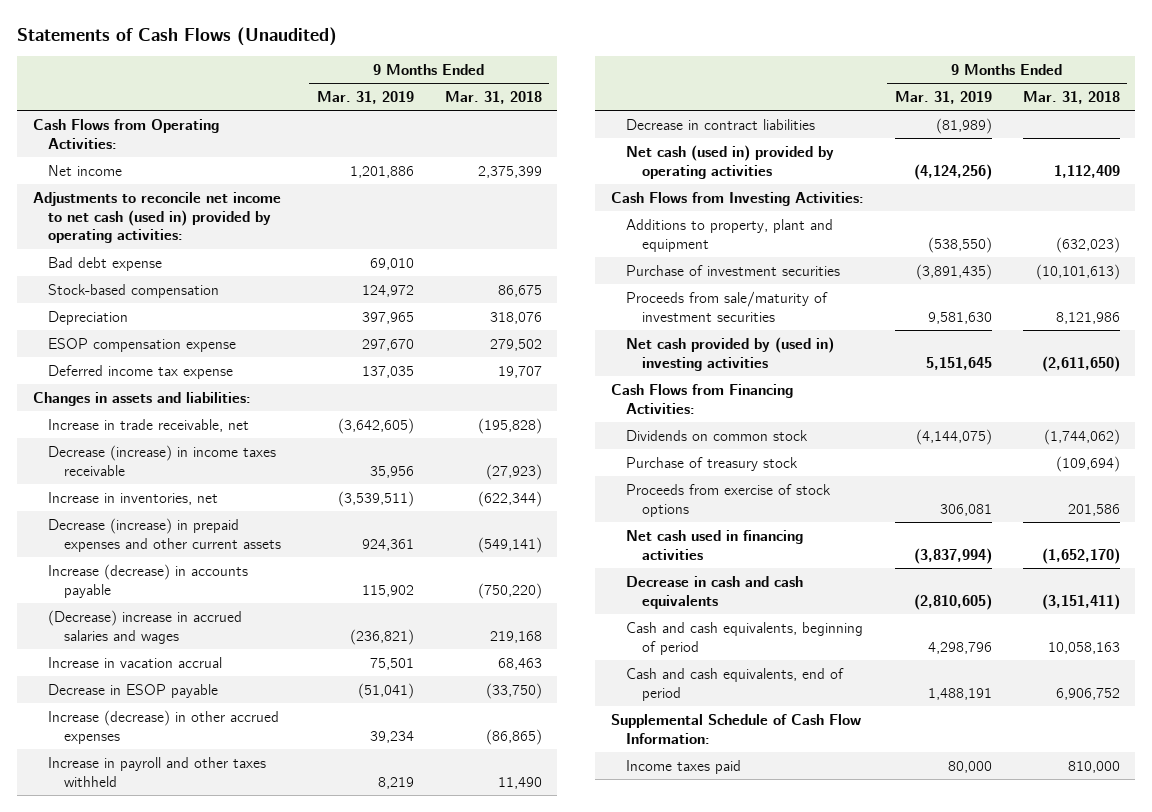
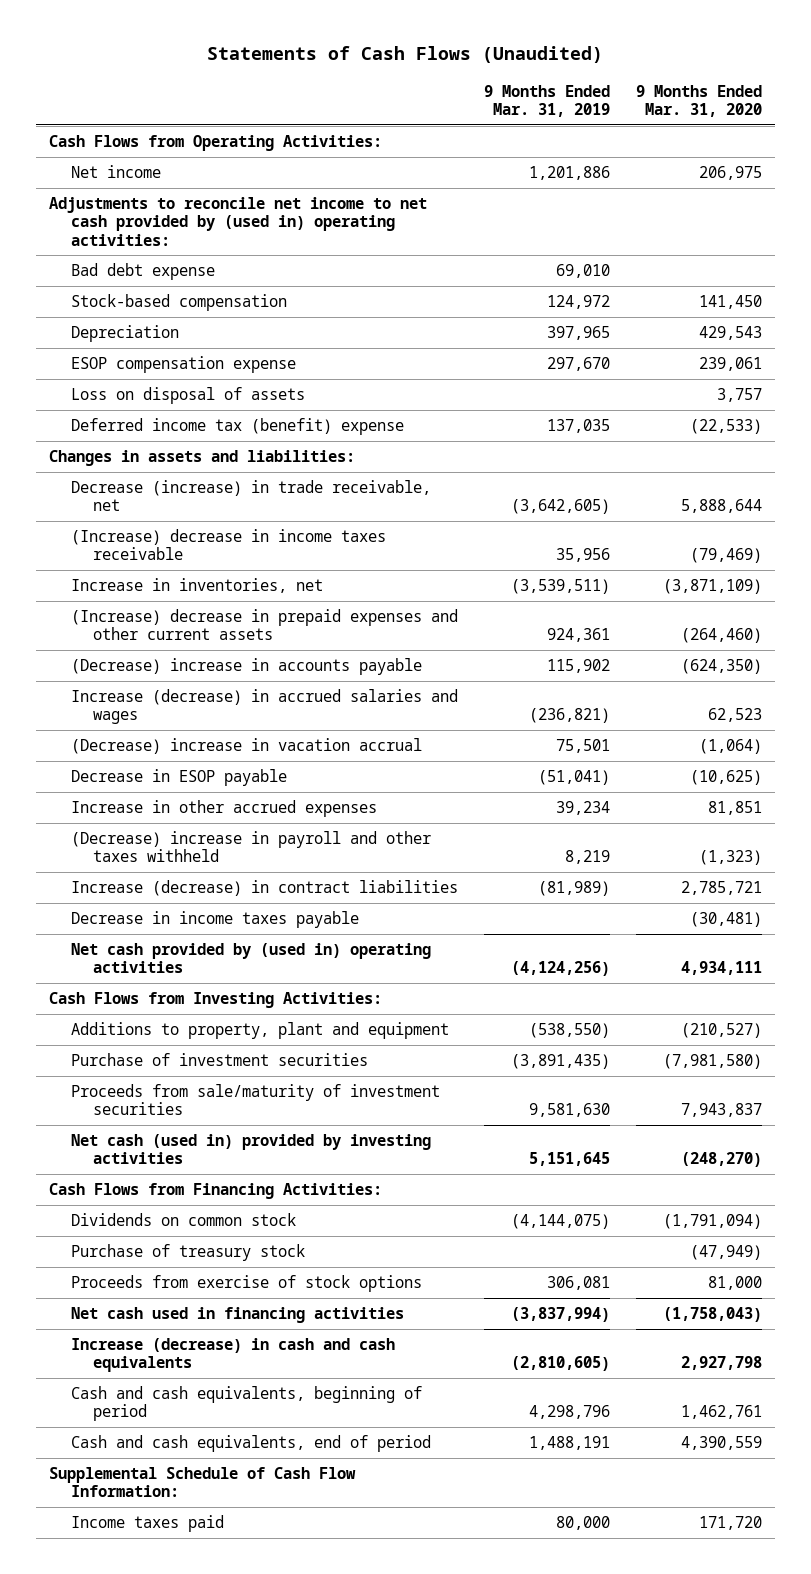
[444,91,542,105] Mar. 31, 2018 -> none
none -> [635,84,762,118] 9 Months Ended Mar. 31, 2020
[32,191,281,244] Adjustments to reconcile net income to net cash (used in) provided by operating activities: -> [48,196,427,246] Adjustments to reconcile net income to net cash provided by (used in) operating activities:
none -> [70,386,305,404] Loss on disposal of assets
[48,364,234,379] Deferred income tax expense -> [70,417,404,435] Deferred income tax (benefit) expense
[48,418,250,432] Increase in trade receivable, net -> [70,479,431,512] Decrease (increase) in trade receivable, net
[48,444,277,476] Decrease (increase) in income taxes receivable -> [70,528,386,561] (Increase) decrease in income taxes receivable
[48,517,281,552] Decrease (increase) in prepaid expenses and other current assets -> [70,608,458,641] (Increase) decrease in prepaid expenses and other current assets
[48,563,249,598] Increase (decrease) in accounts payable -> [70,657,422,675] (Decrease) increase in accounts payable
[48,609,243,644] (Decrease) increase in accrued salaries and wages -> [70,688,458,725] Increase (decrease) in accrued salaries and wages
[48,656,223,668] Increase in vacation accrual -> [70,737,422,754] (Decrease) increase in vacation accrual
[48,709,280,744] Increase (decrease) in other accrued expenses -> [70,799,377,817] Increase in other accrued expenses
[48,756,267,787] Increase in payroll and other taxes withheld -> [70,830,431,863] (Decrease) increase in payroll and other taxes withheld
[626,118,816,130] Decrease in contract liabilities -> [70,879,458,896] Increase (decrease) in contract liabilities
none -> [70,910,359,928] Decrease in income taxes payable
[626,144,835,179] Net cash (used in) provided by operating activities -> [70,942,431,974] Net cash provided by (used in) operating activities
[626,336,835,371] Net cash provided by (used in) investing activities -> [70,1133,431,1165] Net cash (used in) provided by investing activities
[626,575,804,609] Decrease in cash and cash equivalents -> [70,1337,395,1373] Increase (decrease) in cash and cash equivalents

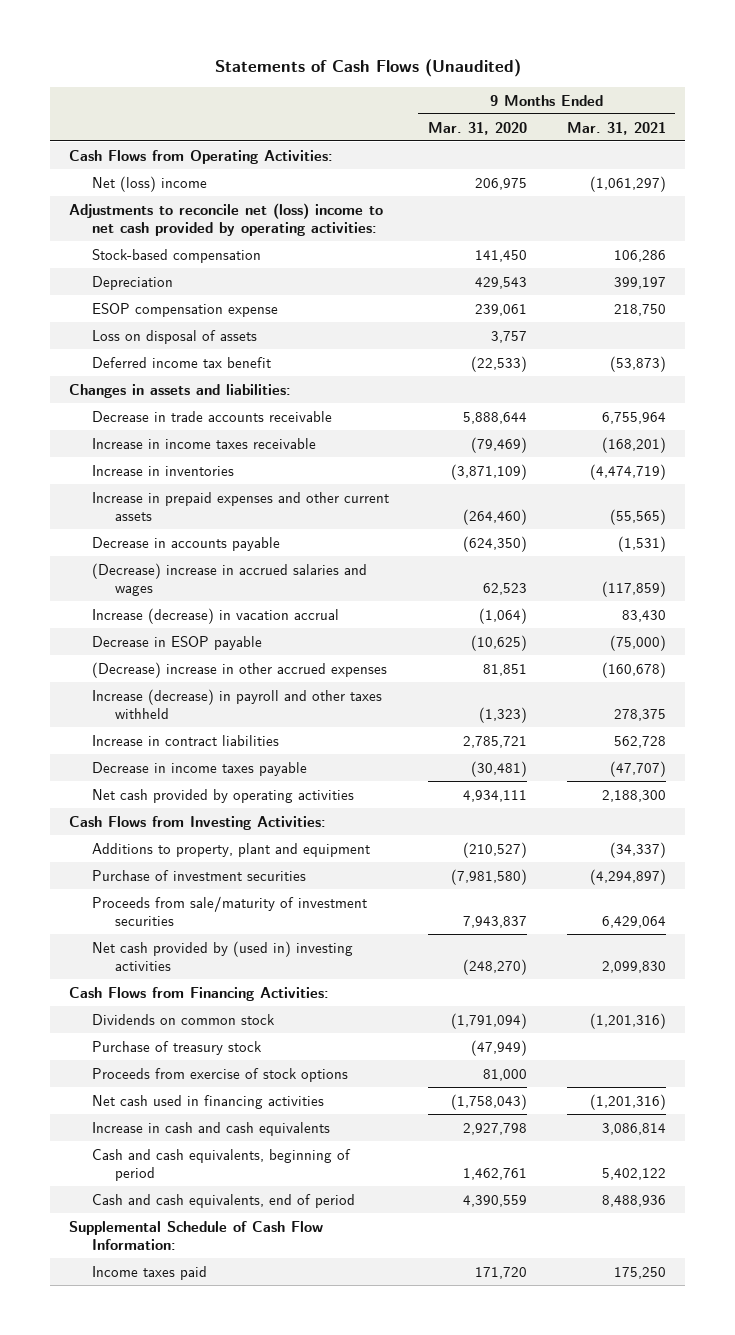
[483,84,610,118] 9 Months Ended Mar. 31, 2019 -> none
none -> [566,121,666,135] Mar. 31, 2021
[70,262,215,280] Bad debt expense -> none
[70,164,161,178] Net income -> [92,175,208,192] Net (loss) income
[48,196,427,246] Adjustments to reconcile net income to net cash provided by (used in) operating activities: -> [69,202,384,236] Adjustments to reconcile net (loss) income to net cash provided by operating activities:
[70,417,404,435] Deferred income tax (benefit) expense -> [92,356,272,368] Deferred income tax benefit
[70,479,431,512] Decrease (increase) in trade receivable, net -> [92,410,333,422] Decrease in trade accounts receivable
[70,528,386,561] (Increase) decrease in income taxes receivable -> [92,437,317,449] Increase in income taxes receivable
[70,577,323,593] Increase in inventories, net -> [92,464,235,476] Increase in inventories
[70,608,458,641] (Increase) decrease in prepaid expenses and other current assets -> [92,491,390,521] Increase in prepaid expenses and other current assets
[70,657,422,675] (Decrease) increase in accounts payable -> [92,536,281,551] Decrease in accounts payable
[70,688,458,725] Increase (decrease) in accrued salaries and wages -> [92,562,368,596] (Decrease) increase in accrued salaries and wages
[70,737,422,754] (Decrease) increase in vacation accrual -> [92,607,340,624] Increase (decrease) in vacation accrual
[70,799,377,817] Increase in other accrued expenses -> [92,661,388,678] (Decrease) increase in other accrued expenses
[70,830,431,863] (Decrease) increase in payroll and other taxes withheld -> [92,688,383,719] Increase (decrease) in payroll and other taxes withheld
[70,879,458,896] Increase (decrease) in contract liabilities -> [92,734,280,746] Increase in contract liabilities
[70,942,431,974] Net cash provided by (used in) operating activities -> [92,788,355,803] Net cash provided by operating activities
[70,1133,431,1165] Net cash (used in) provided by investing activities -> [92,940,354,971] Net cash provided by (used in) investing activities
[70,1337,395,1373] Increase (decrease) in cash and cash equivalents -> [92,1121,331,1136] Increase in cash and cash equivalents

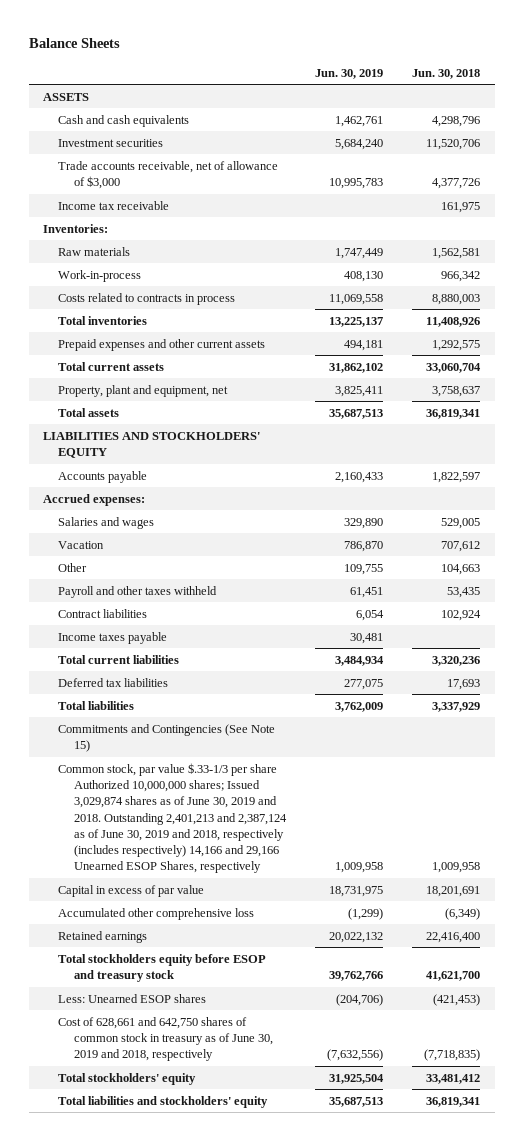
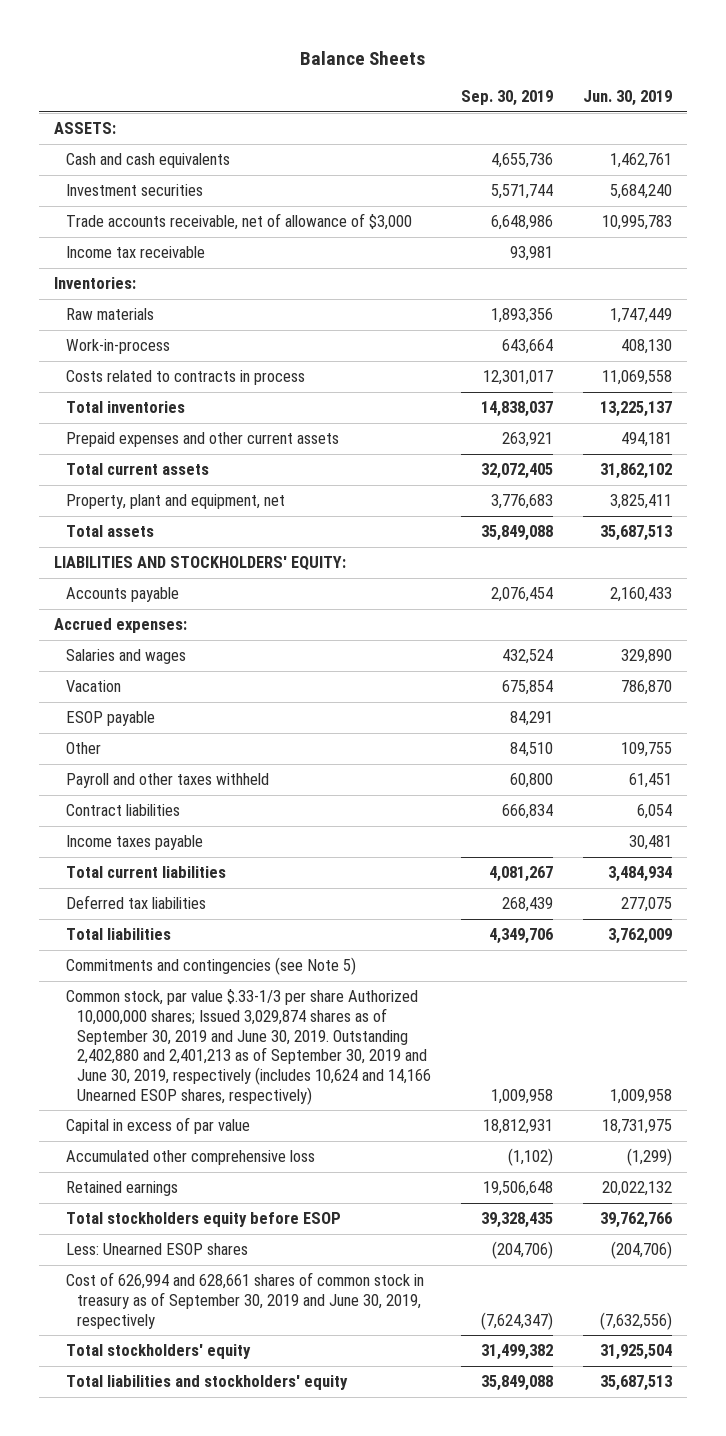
[412,68,481,79] Jun. 30, 2018 -> none
none -> [461,90,554,107] Sep. 30, 2019
[43,92,90,101] ASSETS -> [54,122,117,135] ASSETS:
[43,431,261,459] LIABILITIES AND STOCKHOLDERS' EQUITY -> [54,556,347,571] LIABILITIES AND STOCKHOLDERS' EQUITY:
none -> [65,711,155,727] ESOP payable
[58,723,276,753] Commitments and Contingencies (See Note 15) -> [65,957,356,976] Commitments and contingencies (see Note 5)
[58,762,287,874] Common stock, par value $.33-1/3 per share Authorized 10,000,000 shares; Issued 3,029,874 shares as of June 30, 2019 and 2018. Outstanding 2,401,213 and 2,387,124 as of June 30, 2019 and 2018, respectively (includes respectively) 14,166 and 29,166 Unearned ESOP Shares, respectively -> [65,989,432,1105] Common stock, par value $.33-1/3 per share Authorized 10,000,000 shares; Issued 3,029,874 shares as of September 30, 2019 and June 30, 2019. Outstanding 2,402,880 and 2,401,213 as of September 30, 2019 and June 30, 2019, respectively (includes 10,624 and 14,166 Unearned ESOP shares, respectively)
[58,953,267,983] Total stockholders equity before ESOP and treasury stock -> [65,1212,341,1228] Total stockholders equity before ESOP
[58,1016,273,1062] Cost of 628,661 and 642,750 shares of common stock in treasury as of June 30, 2019 and 2018, respectively -> [65,1272,424,1329] Cost of 626,994 and 628,661 shares of common stock in treasury as of September 30, 2019 and June 30, 2019, respectively

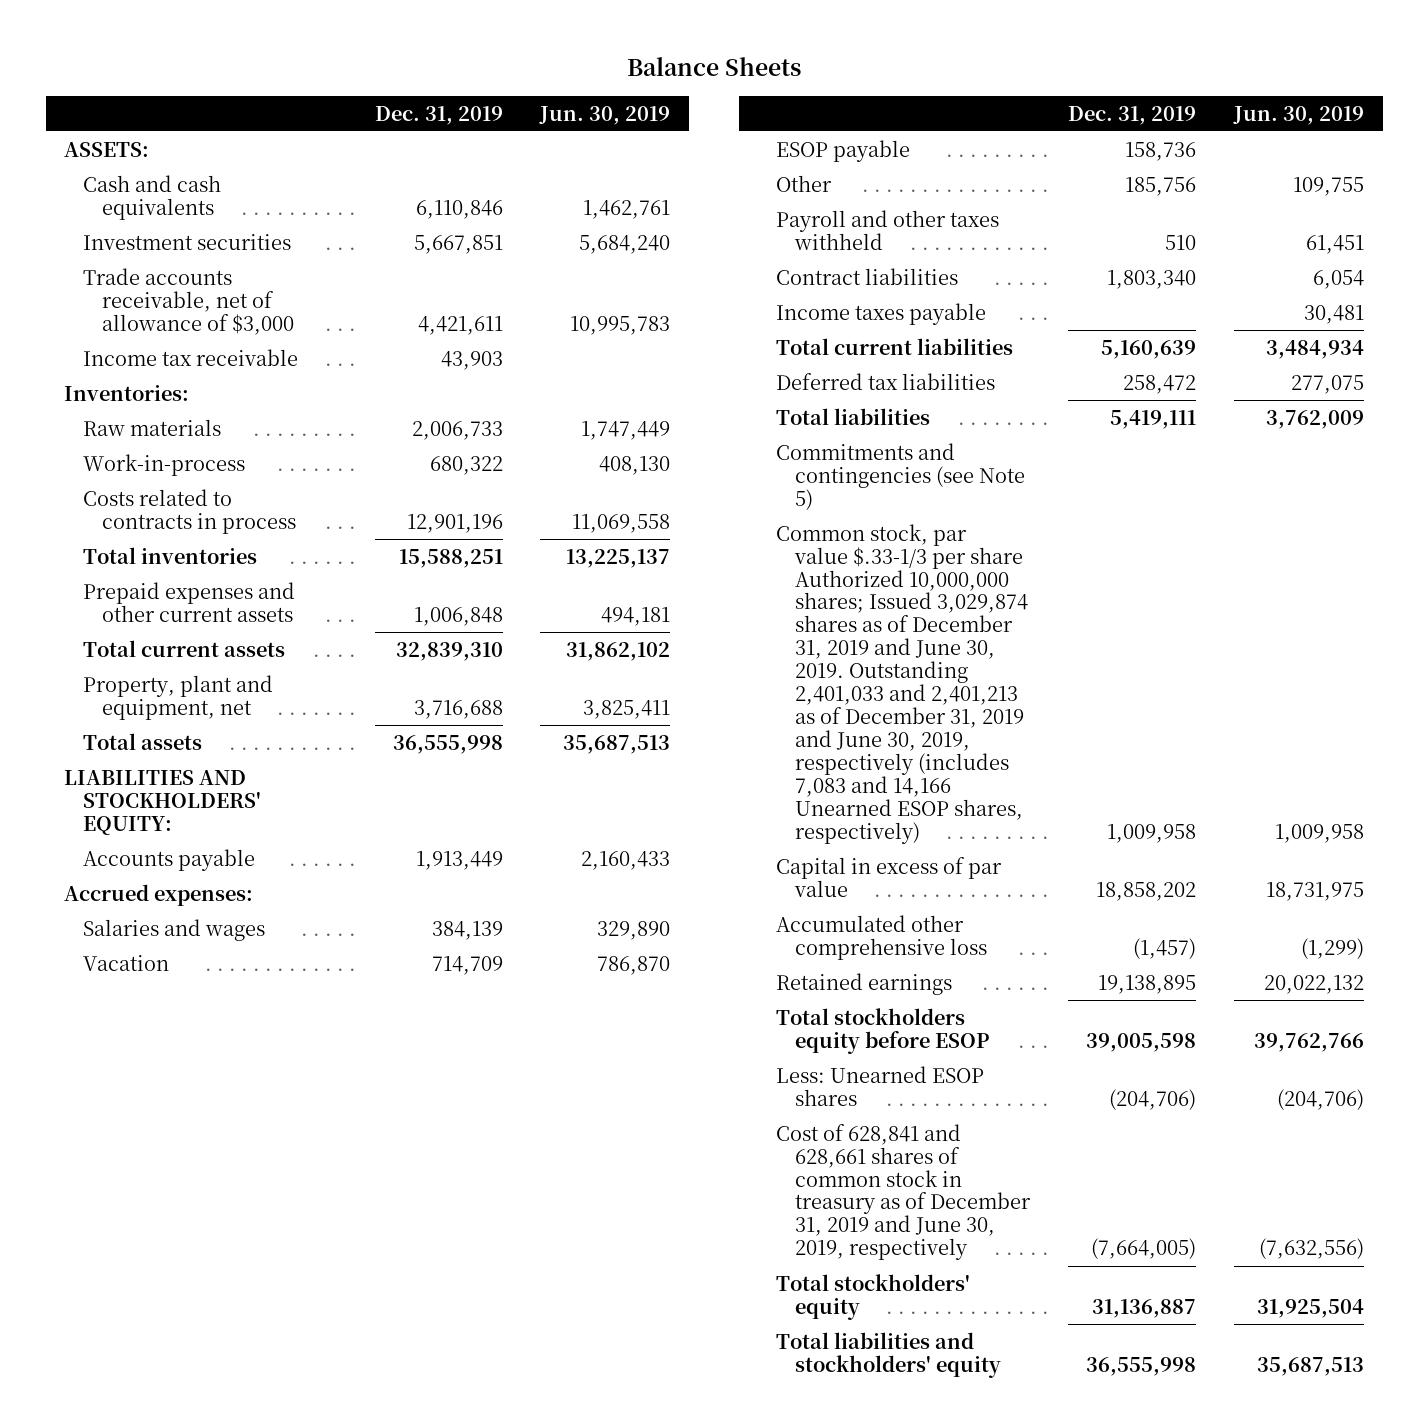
[461,90,554,107] Sep. 30, 2019 -> none
none -> [374,105,503,125] Dec. 31, 2019
[65,989,432,1105] Common stock, par value $.33-1/3 per share Authorized 10,000,000 shares; Issued 3,029,874 shares as of September 30, 2019 and June 30, 2019. Outstanding 2,402,880 and 2,401,213 as of September 30, 2019 and June 30, 2019, respectively (includes 10,624 and 14,166 Unearned ESOP shares, respectively) -> [776,523,1029,844] Common stock, par value $.33-1/3 per share Authorized 10,000,000 shares; Issued 3,029,874 shares as of December 31, 2019 and June 30, 2019. Outstanding 2,401,033 and 2,401,213 as of December 31, 2019 and June 30, 2019, respectively (includes 7,083 and 14,166 Unearned ESOP shares, respectively)
[65,1272,424,1329] Cost of 626,994 and 628,661 shares of common stock in treasury as of September 30, 2019 and June 30, 2019, respectively -> [776,1123,1032,1261] Cost of 628,841 and 628,661 shares of common stock in treasury as of December 31, 2019 and June 30, 2019, respectively

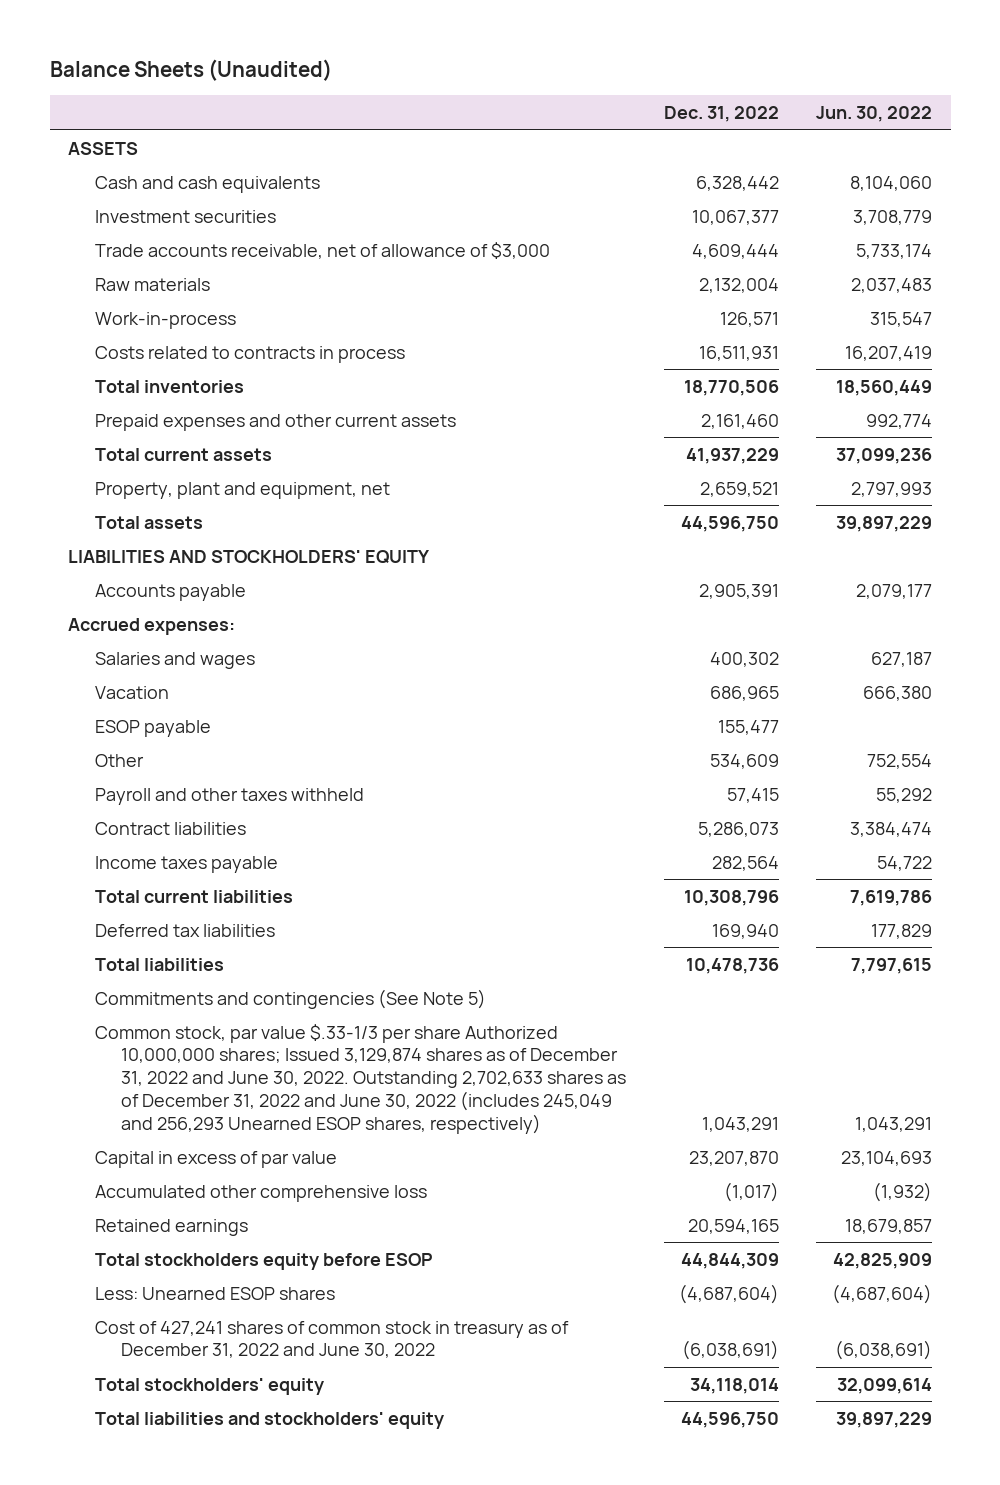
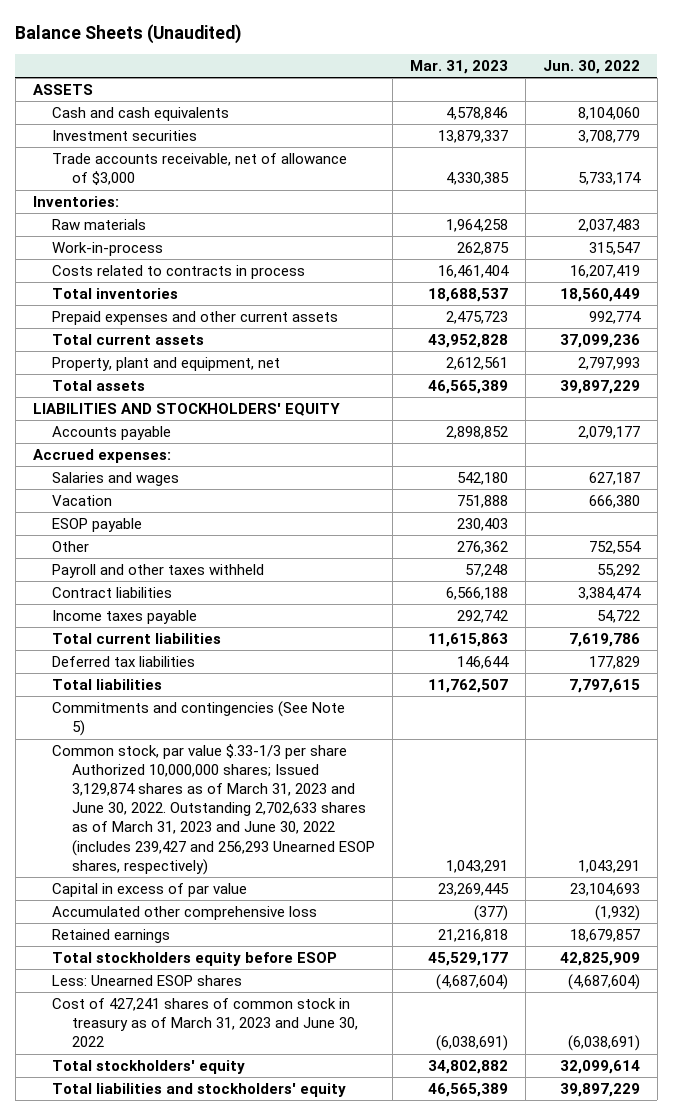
[663,106,779,123] Dec. 31, 2022 -> none
none -> [409,59,508,74] Mar. 31, 2023
none -> [32,196,119,208] Inventories:
[94,1023,627,1134] Common stock, par value $.33-1/3 per share Authorized 10,000,000 shares; Issued 3,129,874 shares as of December 31, 2022 and June 30, 2022. Outstanding 2,702,633 shares as of December 31, 2022 and June 30, 2022 (includes 245,049 and 256,293 Unearned ESOP shares, respectively) -> [52,744,375,875] Common stock, par value $.33-1/3 per share Authorized 10,000,000 shares; Issued 3,129,874 shares as of March 31, 2023 and June 30, 2022. Outstanding 2,702,633 shares as of March 31, 2023 and June 30, 2022 (includes 239,427 and 256,293 Unearned ESOP shares, respectively)
[94,1320,569,1359] Cost of 427,241 shares of common stock in treasury as of December 31, 2022 and June 30, 2022 -> [52,998,358,1048] Cost of 427,241 shares of common stock in treasury as of March 31, 2023 and June 30, 2022

